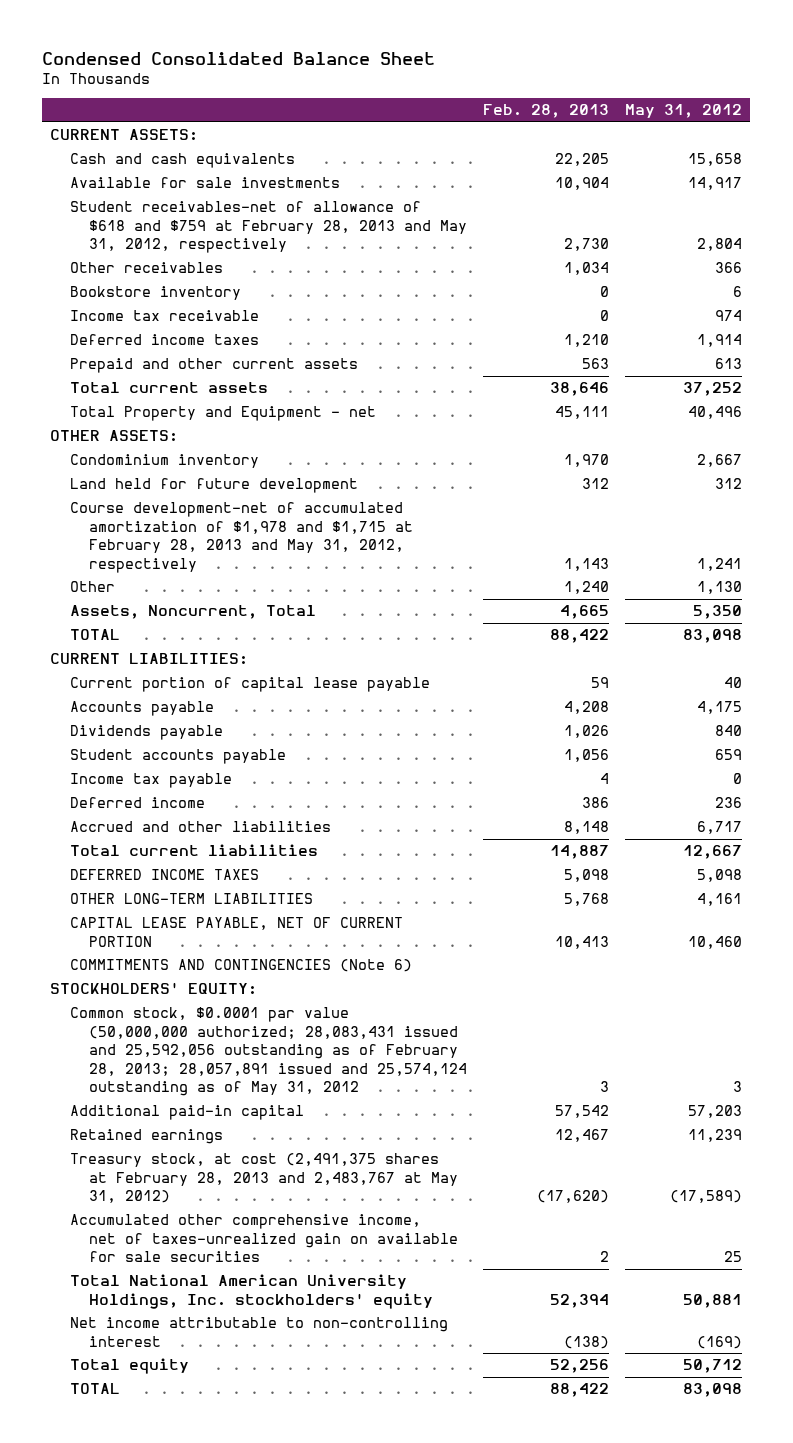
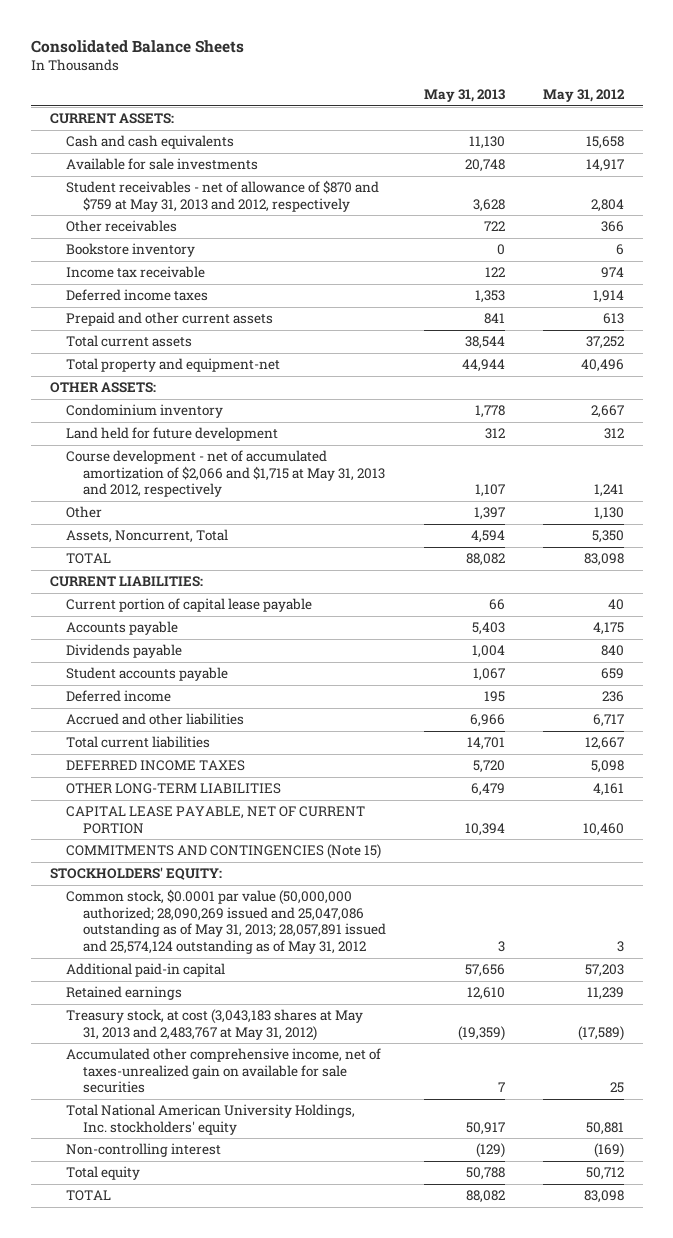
[42,51,436,65] Condensed Consolidated Balance Sheet -> [30,39,244,53] Consolidated Balance Sheets
[483,104,610,119] Feb. 28, 2013 -> none
none -> [424,89,506,103] May 31, 2013
[69,201,467,254] Student receivables-net of allowance of $618 and $759 at February 28, 2013 and May 31, 2012, respectively -> [66,180,380,212] Student receivables - net of allowance of $870 and $759 at May 31, 2013 and 2012, respectively
[69,406,376,422] Total Property and Equipment - net -> [66,358,281,373] Total property and equipment-net
[69,502,413,573] Course development-net of accumulated amortization of $1,978 and $1,715 at February 28, 2013 and May 31, 2012, respectively -> [66,450,386,498] Course development - net of accumulated amortization of $2,066 and $1,715 at May 31, 2013 and 2012, respectively
[69,773,232,789] Income tax payable -> none
[69,959,412,973] COMMITMENTS AND CONTINGENCIES (Note 6) -> [66,844,382,860] COMMITMENTS AND CONTINGENCIES (Note 15)
[69,1007,467,1097] Common stock, $0.0001 par value (50,000,000 authorized; 28,083,431 issued and 25,592,056 outstanding as of February 28, 2013; 28,057,891 issued and 25,574,124 outstanding as of May 31, 2012 -> [66,889,387,955] Common stock, $0.0001 par value (50,000,000 authorized; 28,090,269 issued and 25,047,086 outstanding as of May 31, 2013; 28,057,891 issued and 25,574,124 outstanding as of May 31, 2012
[69,1153,458,1204] Treasury stock, at cost (2,491,375 shares at February 28, 2013 and 2,483,767 at May 31, 2012) -> [66,1009,364,1041] Treasury stock, at cost (3,043,183 shares at May 31, 2013 and 2,483,767 at May 31, 2012)
[69,1317,448,1347] Net income attributable to non-controlling interest -> [66,1143,222,1158] Non-controlling interest

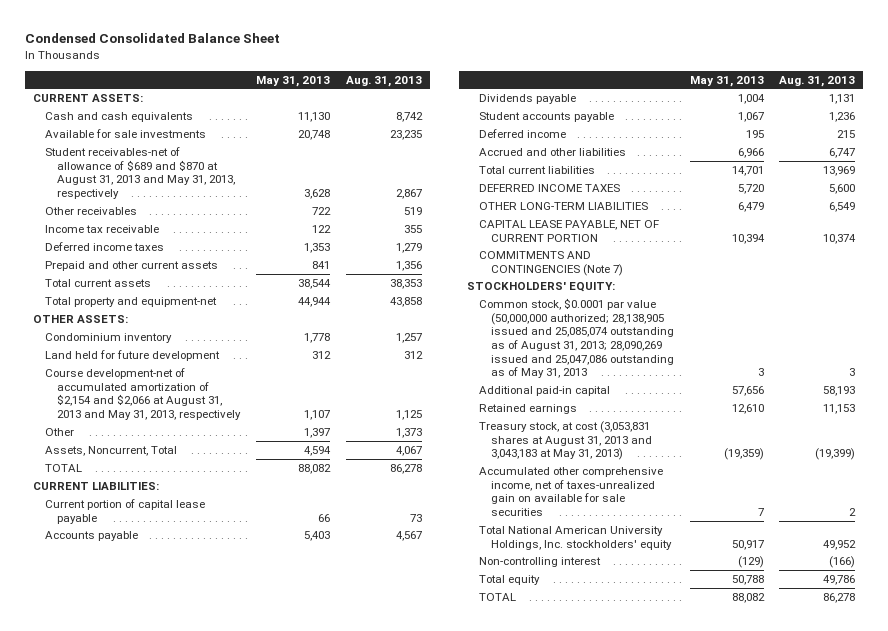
[30,39,244,53] Consolidated Balance Sheets -> [25,33,281,44] Condensed Consolidated Balance Sheet
[542,89,625,103] May 31, 2012 -> none
none -> [345,75,422,87] Aug. 31, 2013
[66,180,380,212] Student receivables - net of allowance of $870 and $759 at May 31, 2013 and 2012, respectively -> [45,146,236,199] Student receivables-net of allowance of $689 and $870 at August 31, 2013 and May 31, 2013, respectively
[66,243,196,258] Bookstore inventory -> none
[66,450,386,498] Course development - net of accumulated amortization of $2,066 and $1,715 at May 31, 2013 and 2012, respectively -> [45,367,242,420] Course development-net of accumulated amortization of $2,154 and $2,066 at August 31, 2013 and May 31, 2013, respectively
[66,844,382,860] COMMITMENTS AND CONTINGENCIES (Note 15) -> [478,250,624,276] COMMITMENTS AND CONTINGENCIES (Note 7)
[66,889,387,955] Common stock, $0.0001 par value (50,000,000 authorized; 28,090,269 issued and 25,047,086 outstanding as of May 31, 2013; 28,057,891 issued and 25,574,124 outstanding as of May 31, 2012 -> [478,297,675,379] Common stock, $0.0001 par value (50,000,000 authorized; 28,138,905 issued and 25,085,074 outstanding as of August 31, 2013; 28,090,269 issued and 25,047,086 outstanding as of May 31, 2013
[66,1009,364,1041] Treasury stock, at cost (3,043,183 shares at May 31, 2013 and 2,483,767 at May 31, 2012) -> [478,420,653,461] Treasury stock, at cost (3,053,831 shares at August 31, 2013 and 3,043,183 at May 31, 2013)

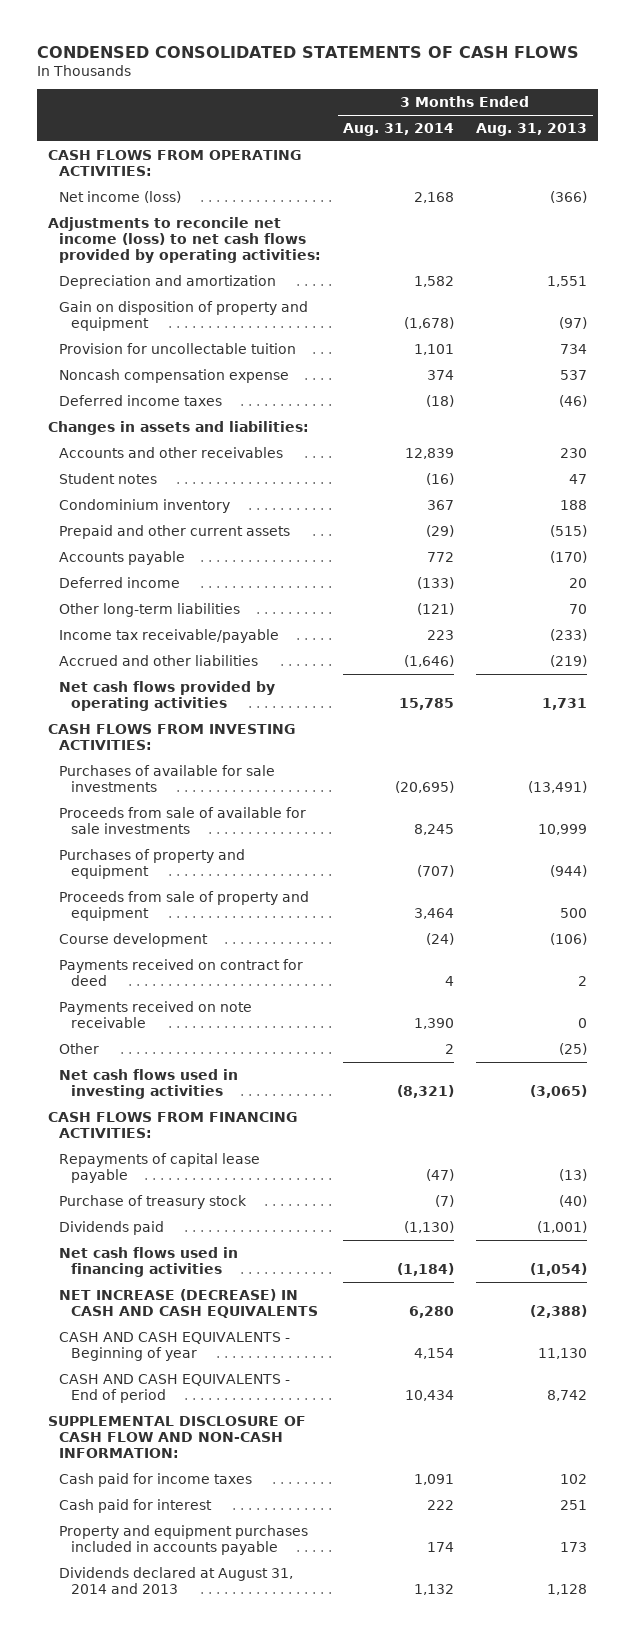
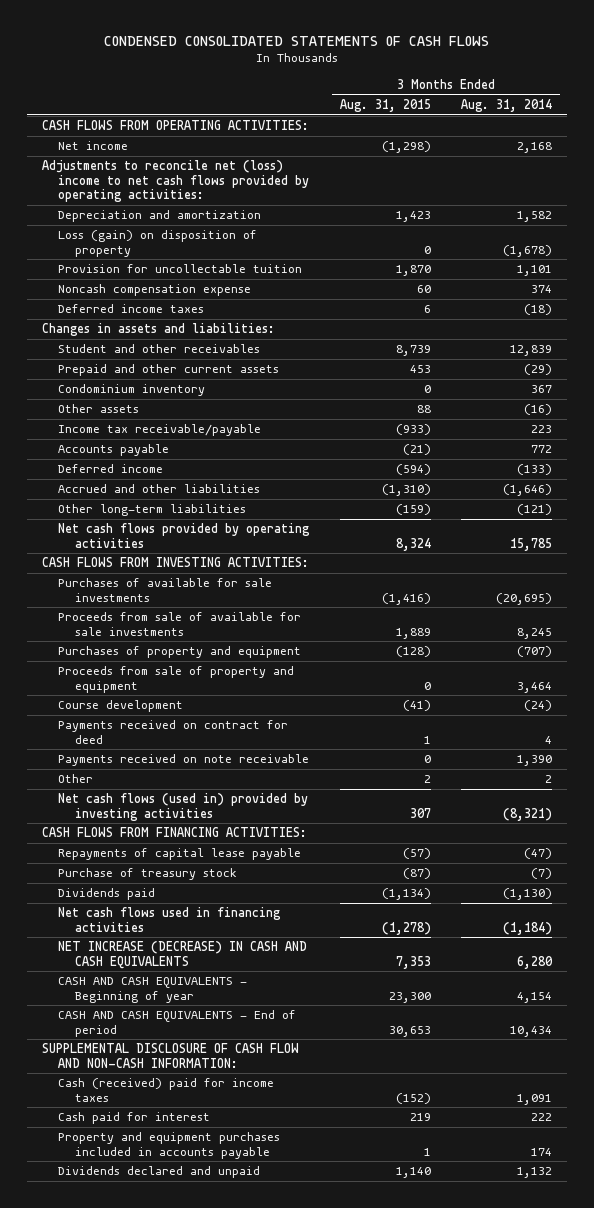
[476,122,588,136] Aug. 31, 2013 -> none
none -> [339,99,431,113] Aug. 31, 2015
[59,190,182,203] Net income (loss) -> [58,141,129,151] Net income
[47,216,322,263] Adjustments to reconcile net income (loss) to net cash flows provided by operating activities: -> [41,160,310,202] Adjustments to reconcile net (loss) income to net cash flows provided by operating activities:
[59,300,309,331] Gain on disposition of property and equipment -> [58,230,258,257] Loss (gain) on disposition of property
[59,472,158,484] Student notes -> none
[59,446,284,458] Accounts and other receivables -> [58,344,261,354] Student and other receivables
[59,498,231,513] Condominium inventory -> [58,384,206,397] Condominium inventory
none -> [58,404,140,414] Other assets
[59,628,280,643] Income tax receivable/payable -> [58,424,262,437] Income tax receivable/payable
[59,602,241,617] Other long-term liabilities -> [58,504,247,517] Other long-term liabilities
[59,1068,239,1099] Net cash flows used in investing activities -> [58,793,309,821] Net cash flows (used in) provided by investing activities
[59,1472,253,1487] Cash paid for income taxes -> [58,1078,275,1102] Cash (received) paid for income taxes
[59,1566,294,1594] Dividends declared at August 31, 2014 and 2013 -> [58,1166,261,1179] Dividends declared and unpaid

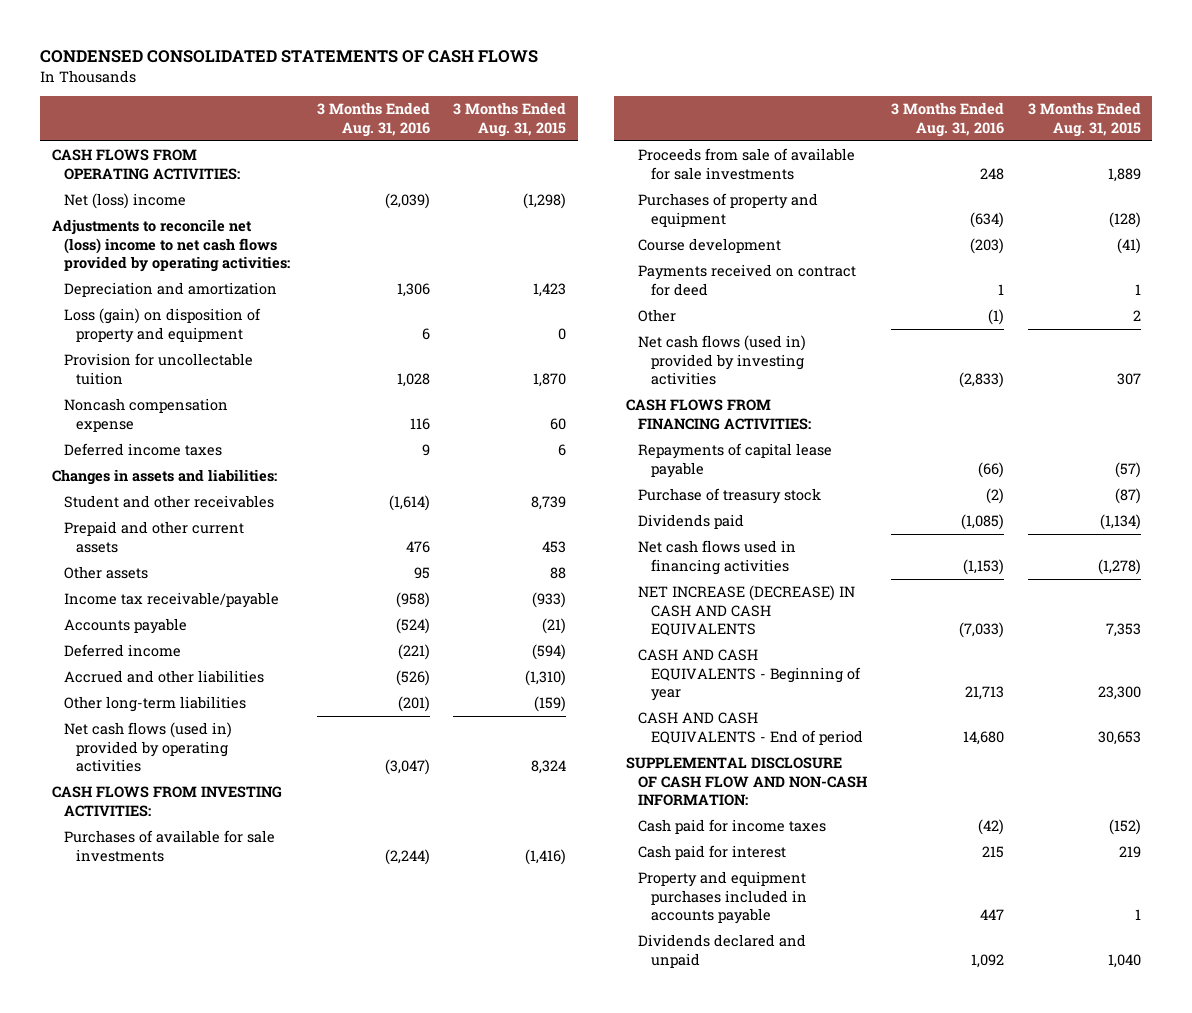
[461,99,553,113] Aug. 31, 2014 -> none
none -> [316,102,430,137] 3 Months Ended Aug. 31, 2016
[58,141,129,151] Net income -> [63,193,186,210] Net (loss) income
[58,230,258,257] Loss (gain) on disposition of property -> [63,308,261,343] Loss (gain) on disposition of property and equipment
[58,384,206,397] Condominium inventory -> none
[58,523,311,548] Net cash flows provided by operating activities -> [63,722,232,772] Net cash flows (used in) provided by operating activities
[58,666,295,693] Proceeds from sale of property and equipment -> none
[58,754,310,767] Payments received on note receivable -> none
[58,1078,275,1102] Cash (received) paid for income taxes -> [638,819,827,835] Cash paid for income taxes
[395,1167,431,1179] 1,140 -> [1107,953,1141,968] 1,040

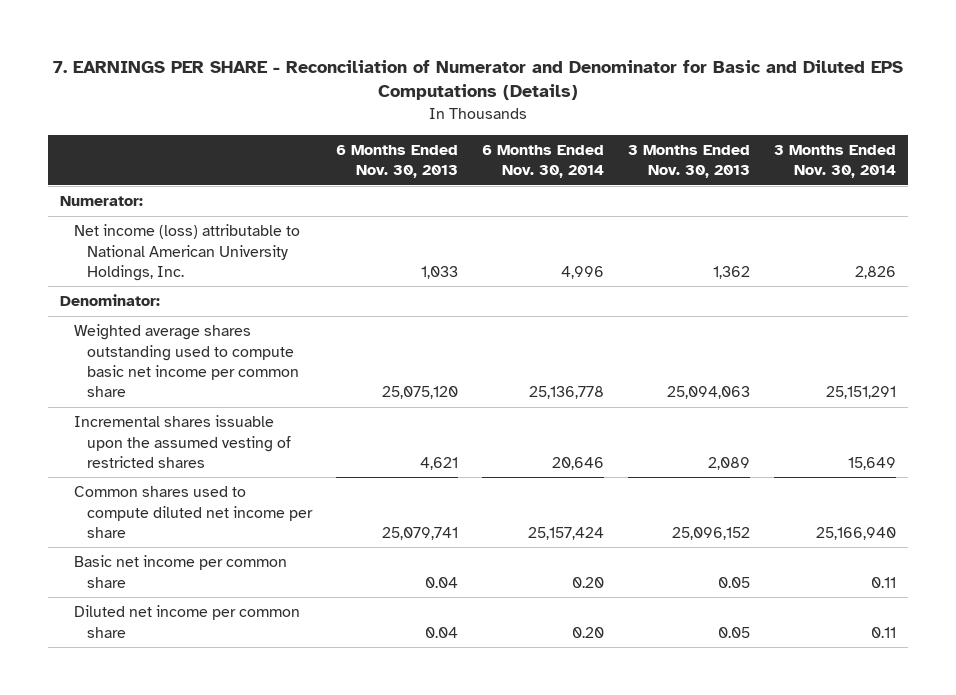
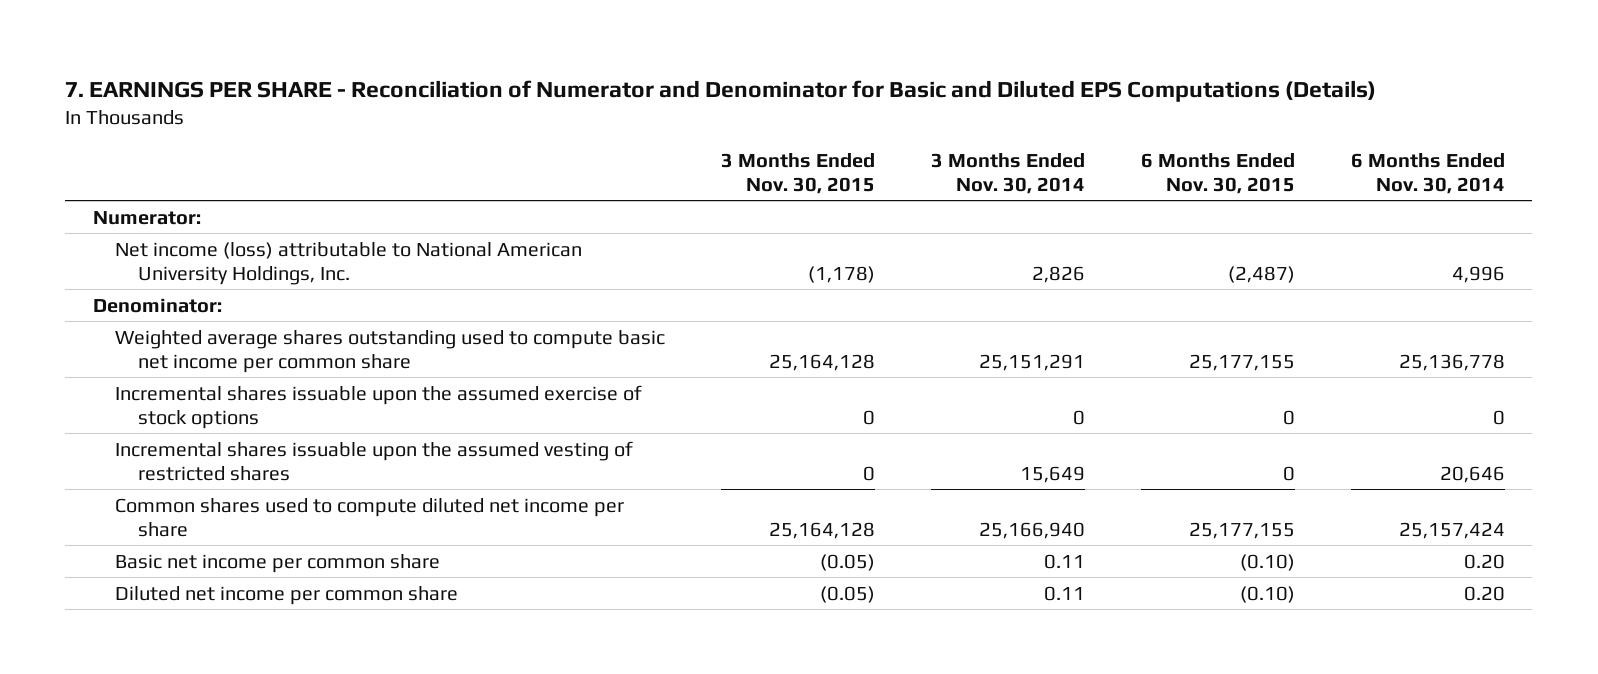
[335,145,458,179] 6 Months Ended Nov. 30, 2013 -> none
[627,145,750,179] 3 Months Ended Nov. 30, 2013 -> none
none -> [721,152,876,194] 3 Months Ended Nov. 30, 2015
none -> [1140,152,1295,194] 6 Months Ended Nov. 30, 2015
none -> [115,384,643,429] Incremental shares issuable upon the assumed exercise of stock options

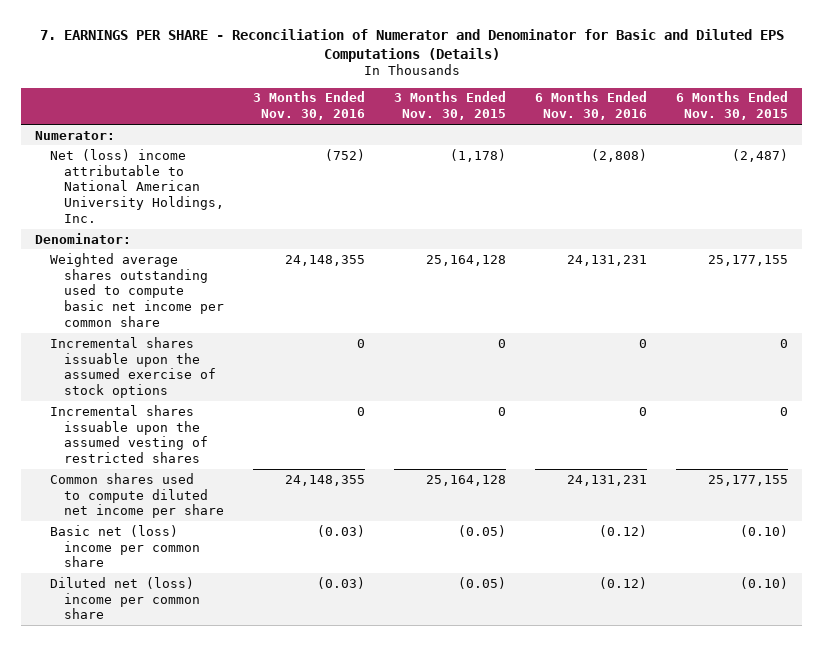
[931,152,1086,194] 3 Months Ended Nov. 30, 2014 -> none
[1350,152,1505,194] 6 Months Ended Nov. 30, 2014 -> none
none -> [253,91,366,121] 3 Months Ended Nov. 30, 2016
none -> [535,91,648,121] 6 Months Ended Nov. 30, 2016
[115,241,583,285] Net income (loss) attributable to National American University Holdings, Inc. -> [49,148,225,224] Net (loss) income attributable to National American University Holdings, Inc.
[115,553,441,573] Basic net income per common share -> [49,524,201,568] Basic net (loss) income per common share
[115,585,459,605] Diluted net income per common share -> [49,576,201,620] Diluted net (loss) income per common share

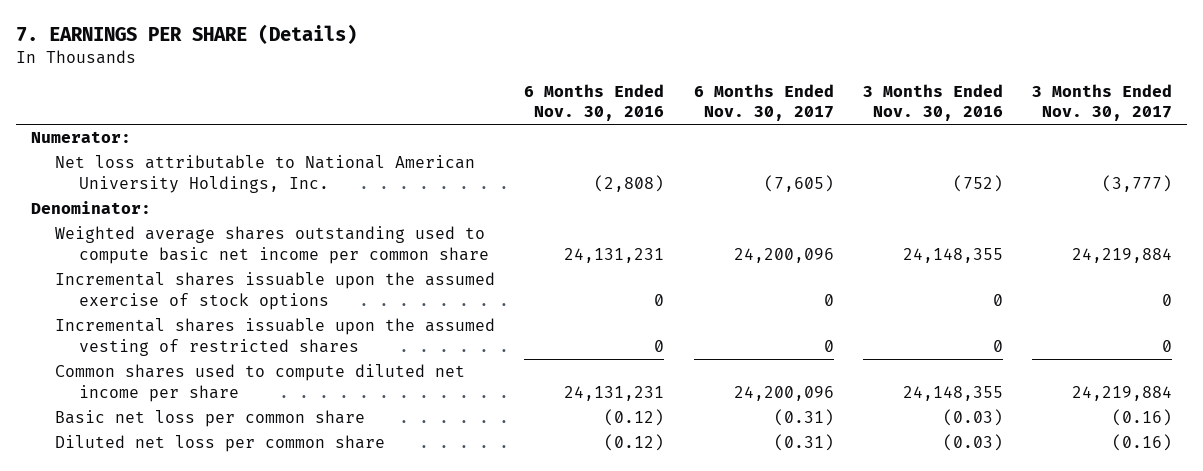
[39,28,784,62] 7. EARNINGS PER SHARE - Reconciliation of Numerator and Denominator for Basic and Diluted EPS Computations (Details) -> [16,23,358,44] 7. EARNINGS PER SHARE (Details)
[394,91,507,121] 3 Months Ended Nov. 30, 2015 -> none
[675,91,788,121] 6 Months Ended Nov. 30, 2015 -> none
none -> [693,83,834,122] 6 Months Ended Nov. 30, 2017
none -> [1032,83,1173,122] 3 Months Ended Nov. 30, 2017
[49,148,225,224] Net (loss) income attributable to National American University Holdings, Inc. -> [54,155,475,193] Net loss attributable to National American University Holdings, Inc.
[49,524,201,568] Basic net (loss) income per common share -> [54,410,365,428] Basic net loss per common share
[49,576,201,620] Diluted net (loss) income per common share -> [54,435,385,453] Diluted net loss per common share

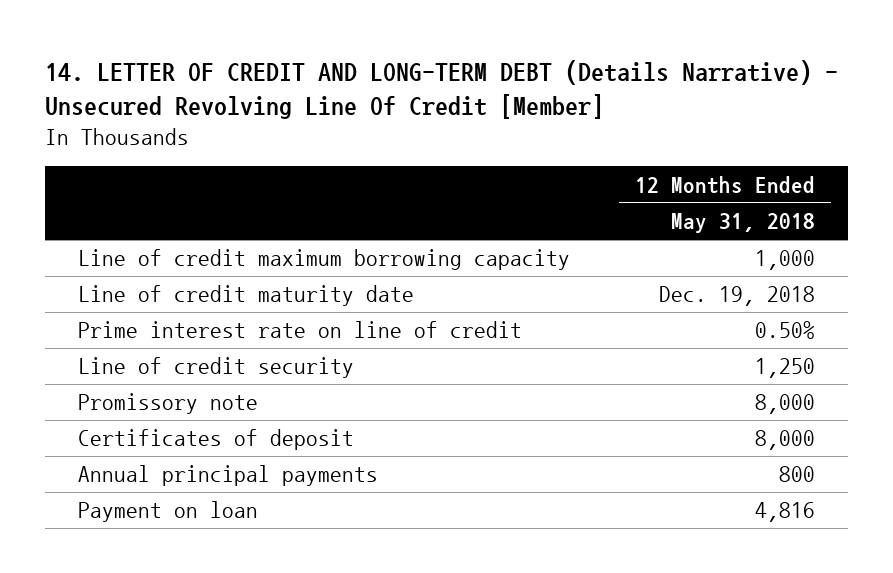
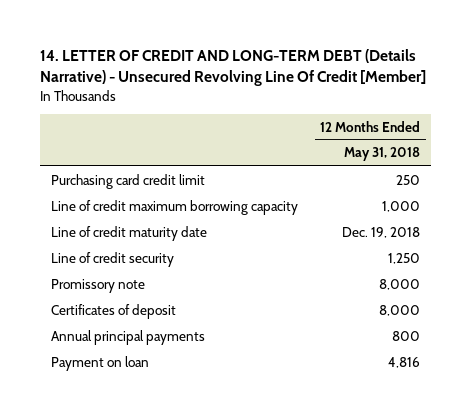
none -> [51,173,206,189] Purchasing card credit limit
[77,321,522,339] Prime interest rate on line of credit -> none

